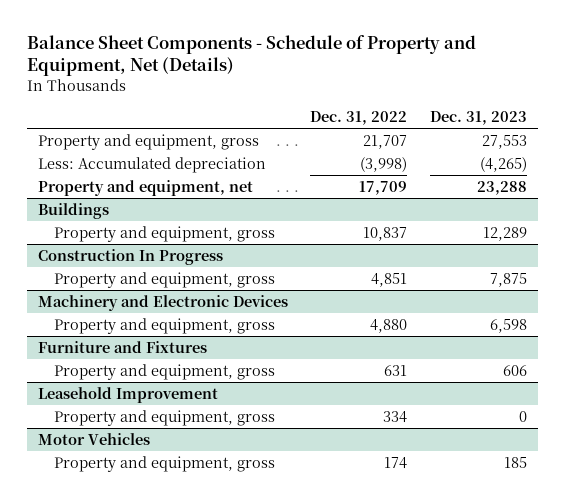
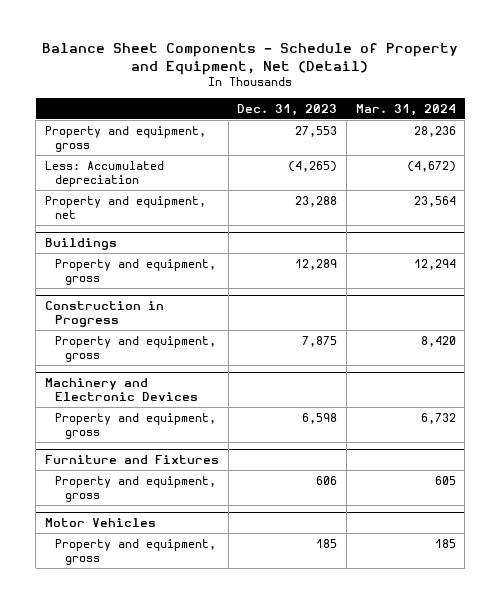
[26,35,476,77] Balance Sheet Components - Schedule of Property and Equipment, Net (Details) -> [42,43,459,76] Balance Sheet Components - Schedule of Property and Equipment, Net (Detail)
[310,110,408,125] Dec. 31, 2022 -> none
none -> [355,103,456,116] Mar. 31, 2024
[38,248,224,265] Construction In Progress -> [44,300,164,328] Construction in Progress
[38,386,219,403] Leasehold Improvement -> none
[54,409,276,426] Property and equipment, gross -> none

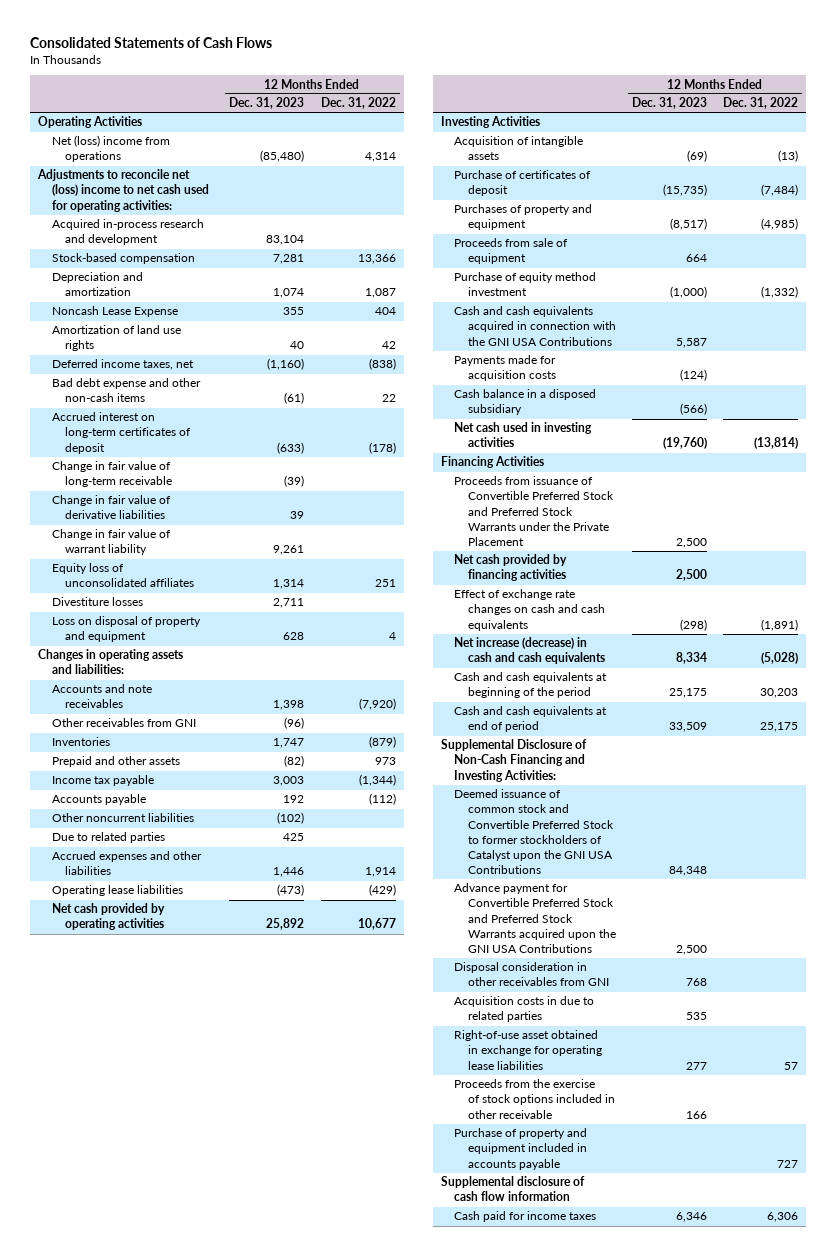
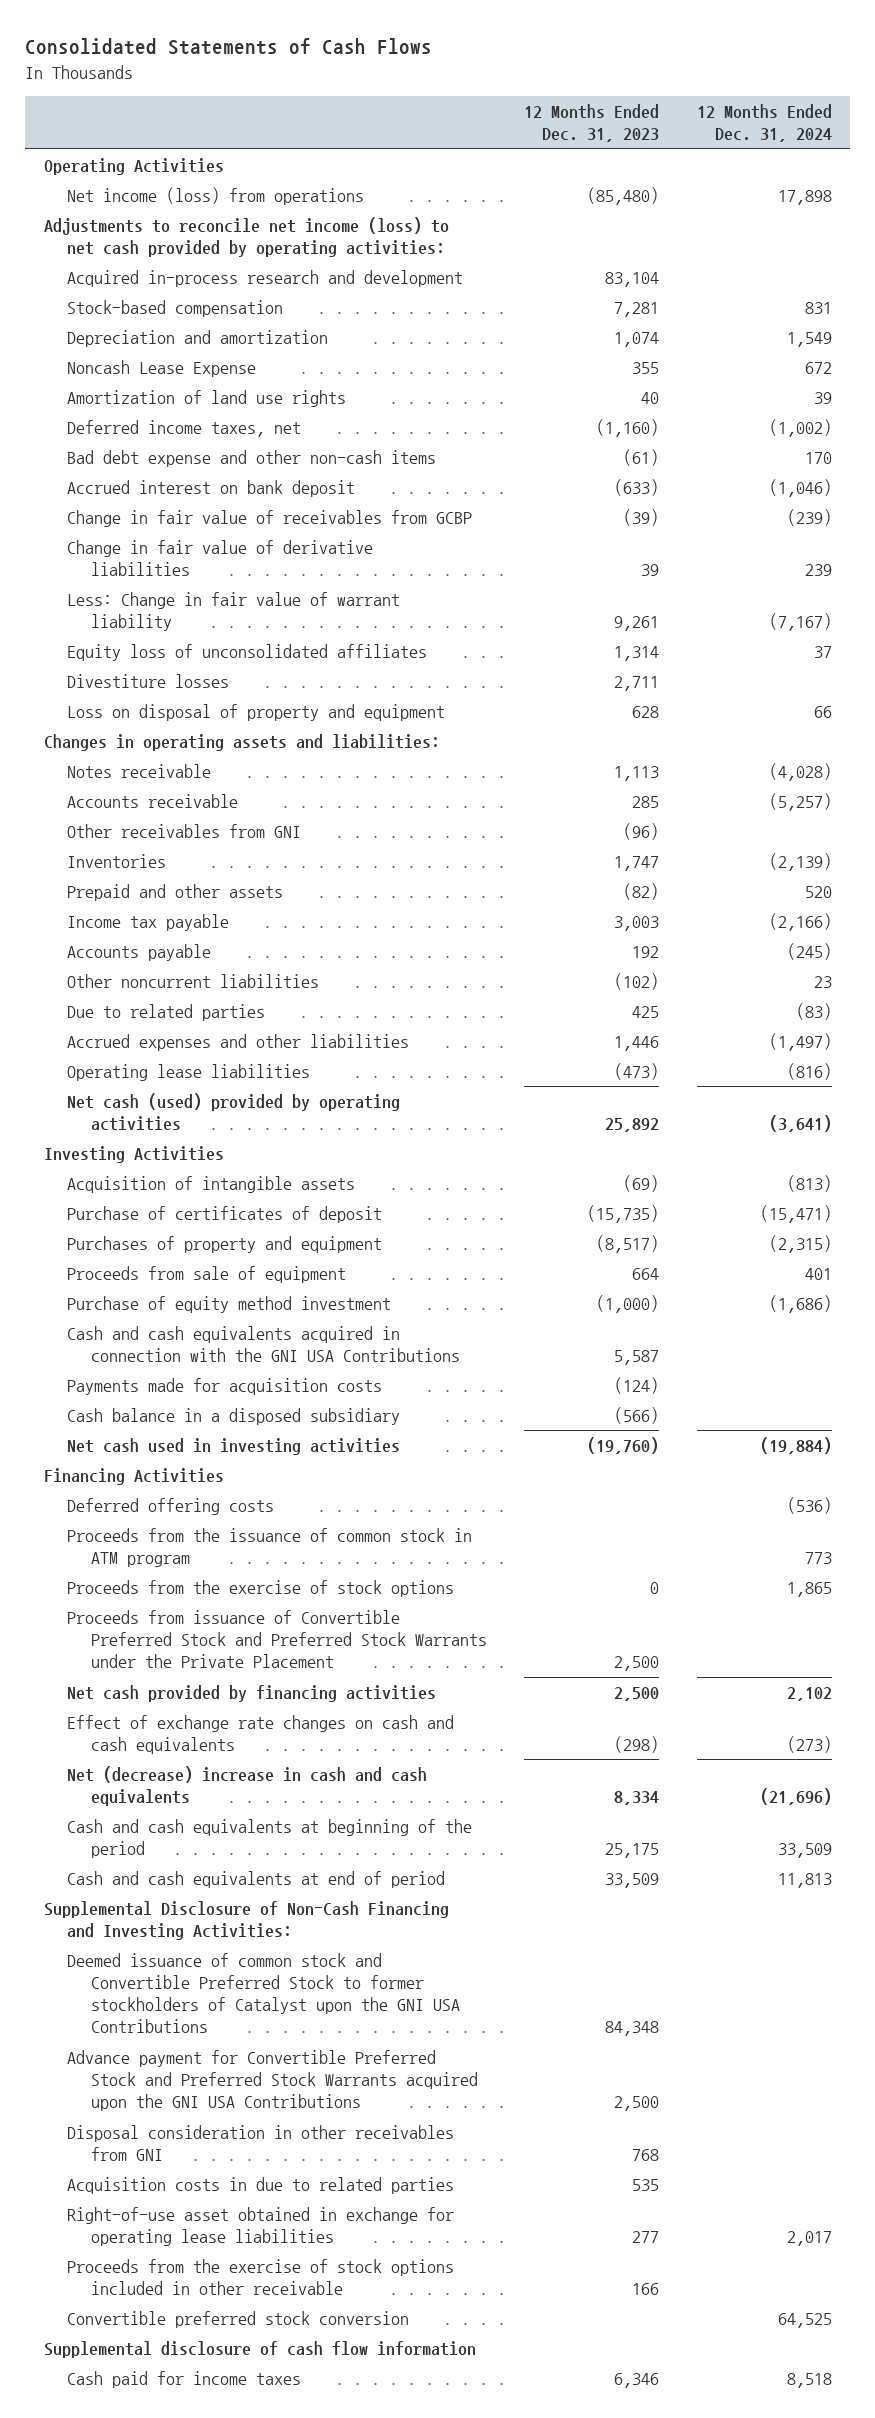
[320,97,396,110] Dec. 31, 2022 -> none
none -> [696,104,832,143] 12 Months Ended Dec. 31, 2024
[51,135,170,163] Net (loss) income from operations -> [67,186,365,205] Net income (loss) from operations
[37,169,209,212] Adjustments to reconcile net (loss) income to net cash used for operating activities: -> [43,216,449,258] Adjustments to reconcile net income (loss) to net cash provided by operating activities:
[51,412,192,454] Accrued interest on long-term certificates of deposit -> [67,479,356,497] Accrued interest on bank deposit
[51,461,173,488] Change in fair value of long-term receivable -> [67,509,473,527] Change in fair value of receivables from GCBP
[51,529,171,556] Change in fair value of warrant liability -> [67,591,401,632] Less: Change in fair value of warrant liability
[51,684,152,709] Accounts and note receivables -> none
none -> [67,763,212,778] Notes receivable
none -> [67,793,239,808] Accounts receivable
[51,903,165,931] Net cash provided by operating activities -> [67,1092,401,1132] Net cash (used) provided by operating activities
none -> [67,1497,275,1515] Deferred offering costs
none -> [67,1527,473,1568] Proceeds from the issuance of common stock in ATM program
none -> [67,1579,455,1597] Proceeds from the exercise of stock options
[454,637,605,665] Net increase (decrease) in cash and cash equivalents -> [67,1765,428,1807] Net (decrease) increase in cash and cash equivalents
[454,1128,588,1170] Purchase of property and equipment included in accounts payable -> none
none -> [67,2310,410,2328] Convertible preferred stock conversion

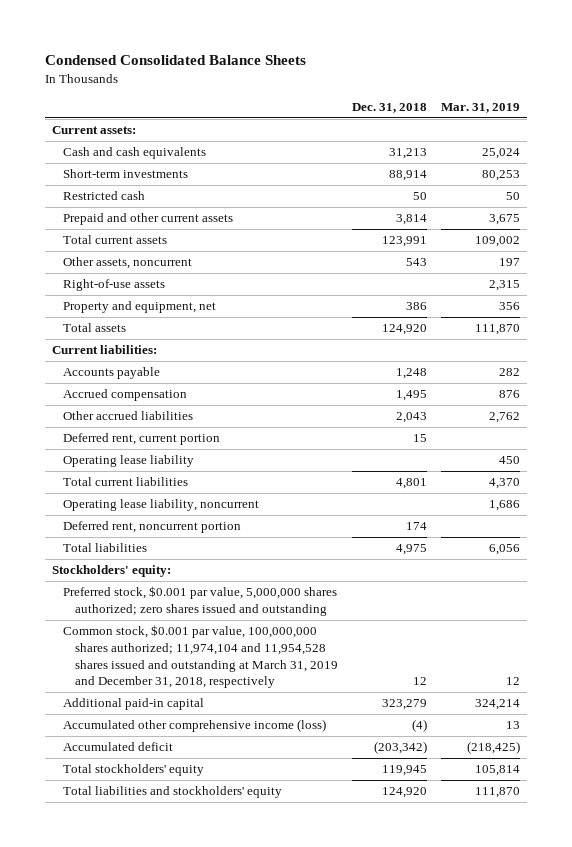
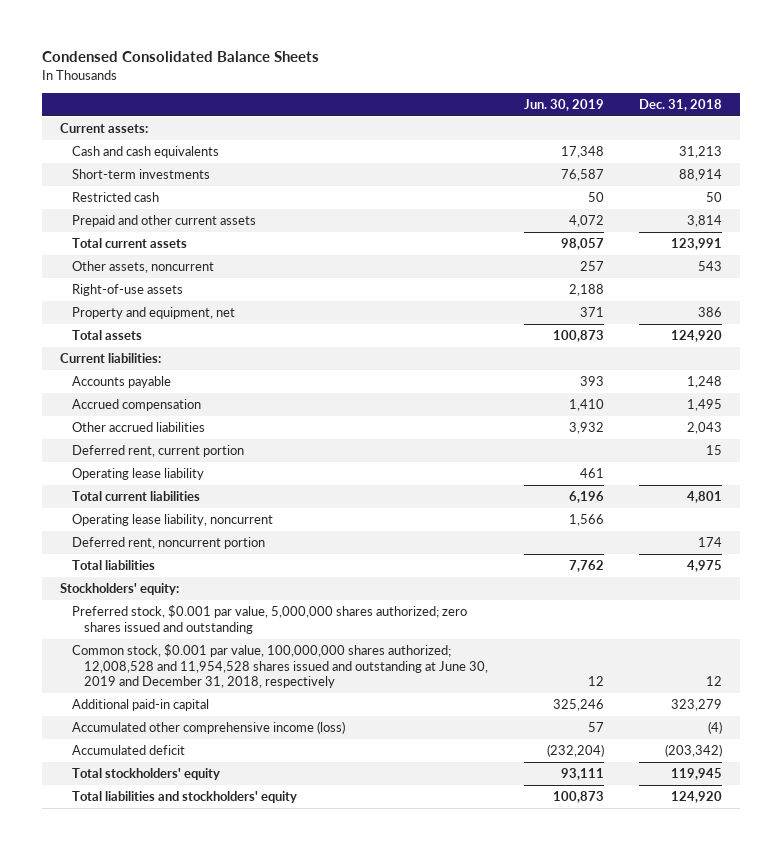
[441,102,521,113] Mar. 31, 2019 -> none
none -> [523,98,604,111] Jun. 30, 2019
[63,625,338,689] Common stock, $0.001 par value, 100,000,000 shares authorized; 11,974,104 and 11,954,528 shares issued and outstanding at March 31, 2019 and December 31, 2018, respectively -> [71,644,489,688] Common stock, $0.001 par value, 100,000,000 shares authorized; 12,008,528 and 11,954,528 shares issued and outstanding at June 30, 2019 and December 31, 2018, respectively

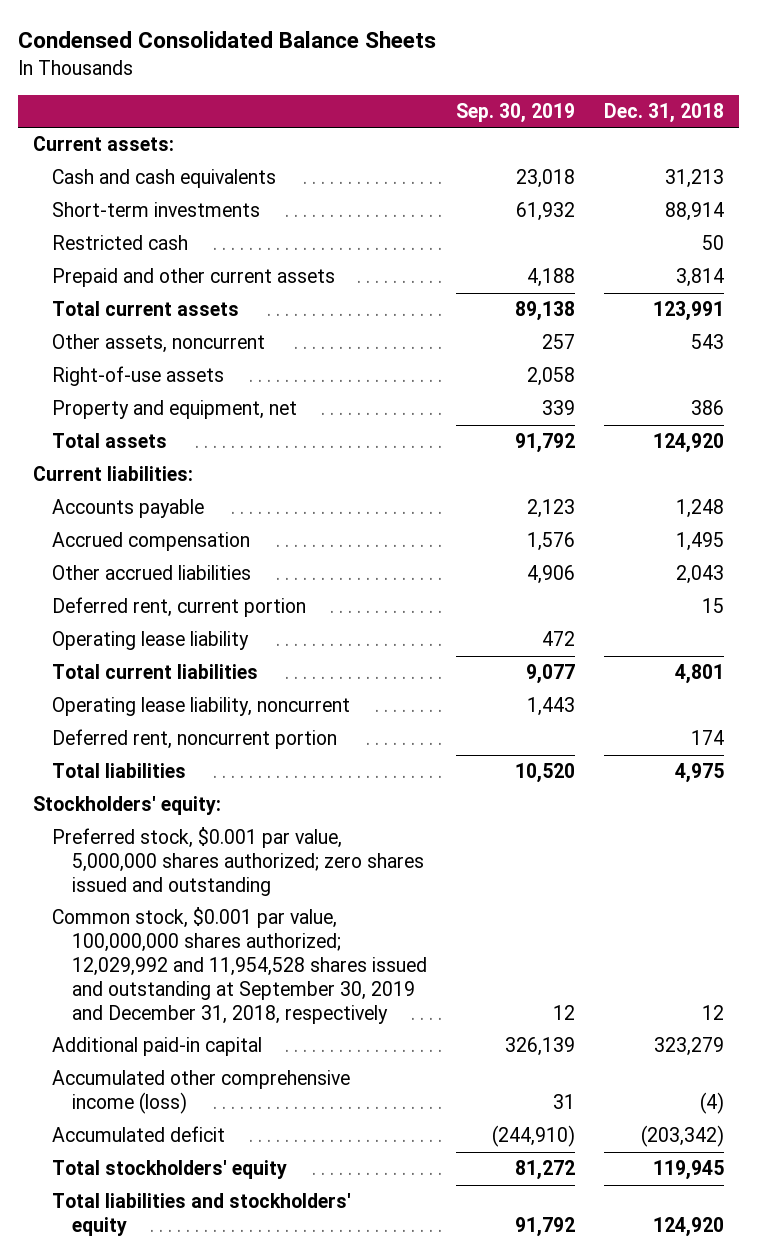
[523,98,604,111] Jun. 30, 2019 -> none
none -> [456,102,576,123] Sep. 30, 2019
[71,644,489,688] Common stock, $0.001 par value, 100,000,000 shares authorized; 12,008,528 and 11,954,528 shares issued and outstanding at June 30, 2019 and December 31, 2018, respectively -> [52,907,428,1024] Common stock, $0.001 par value, 100,000,000 shares authorized; 12,029,992 and 11,954,528 shares issued and outstanding at September 30, 2019 and December 31, 2018, respectively

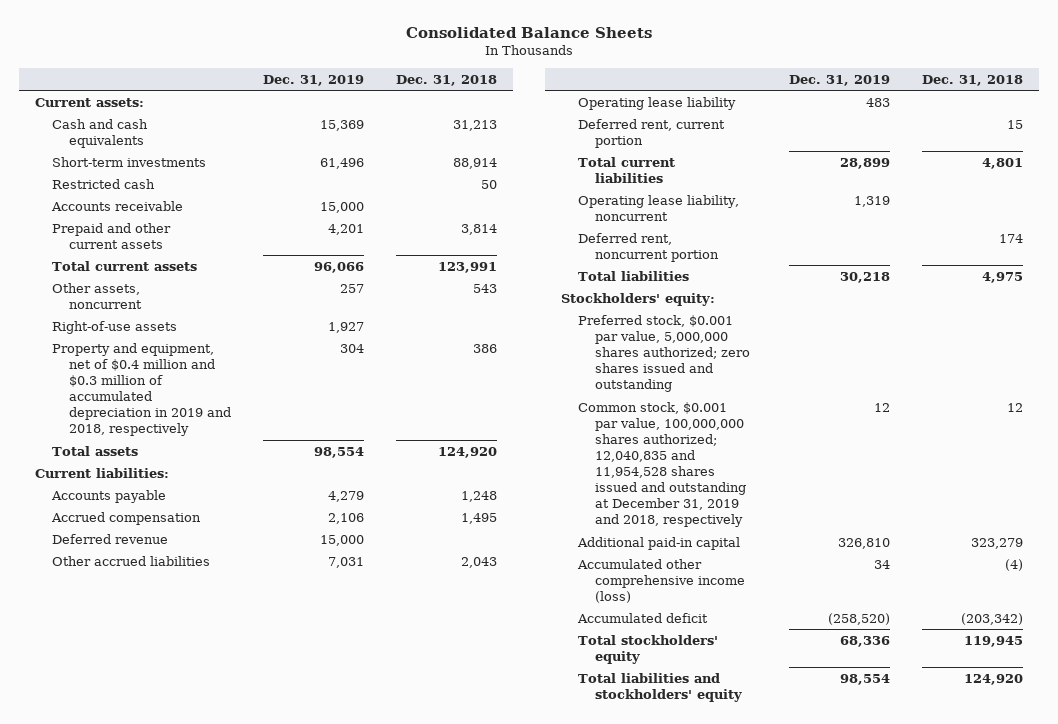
[18,31,437,49] Condensed Consolidated Balance Sheets -> [405,27,652,39] Consolidated Balance Sheets
[456,102,576,123] Sep. 30, 2019 -> none
none -> [262,74,364,86] Dec. 31, 2019
none -> [50,200,183,211] Accounts receivable
[52,400,298,420] Property and equipment, net -> [51,342,231,437] Property and equipment, net of $0.4 million and $0.3 million of accumulated depreciation in 2019 and 2018, respectively
none -> [51,533,168,544] Deferred revenue
[52,597,307,618] Deferred rent, current portion -> [577,118,725,148] Deferred rent, current portion
[52,907,428,1024] Common stock, $0.001 par value, 100,000,000 shares authorized; 12,029,992 and 11,954,528 shares issued and outstanding at September 30, 2019 and December 31, 2018, respectively -> [577,401,746,528] Common stock, $0.001 par value, 100,000,000 shares authorized; 12,040,835 and 11,954,528 shares issued and outstanding at December 31, 2019 and 2018, respectively

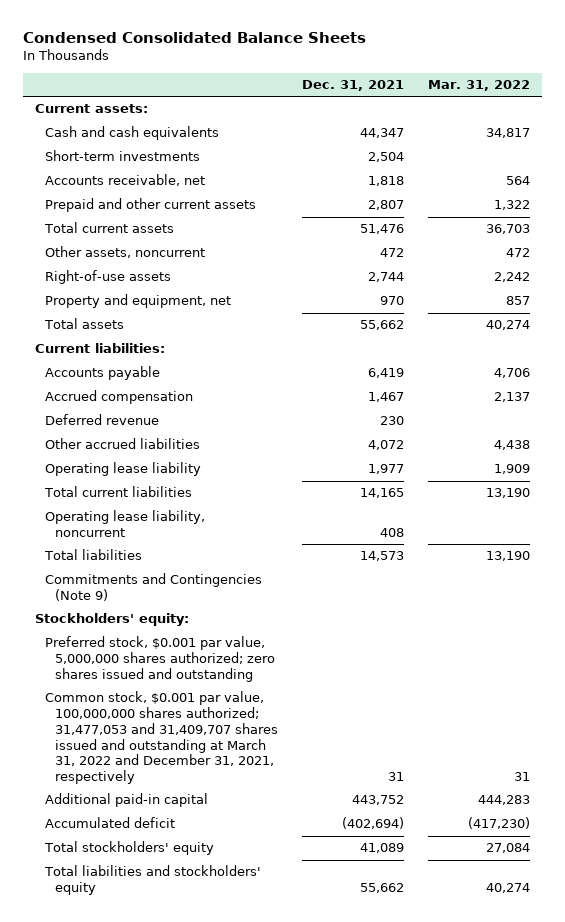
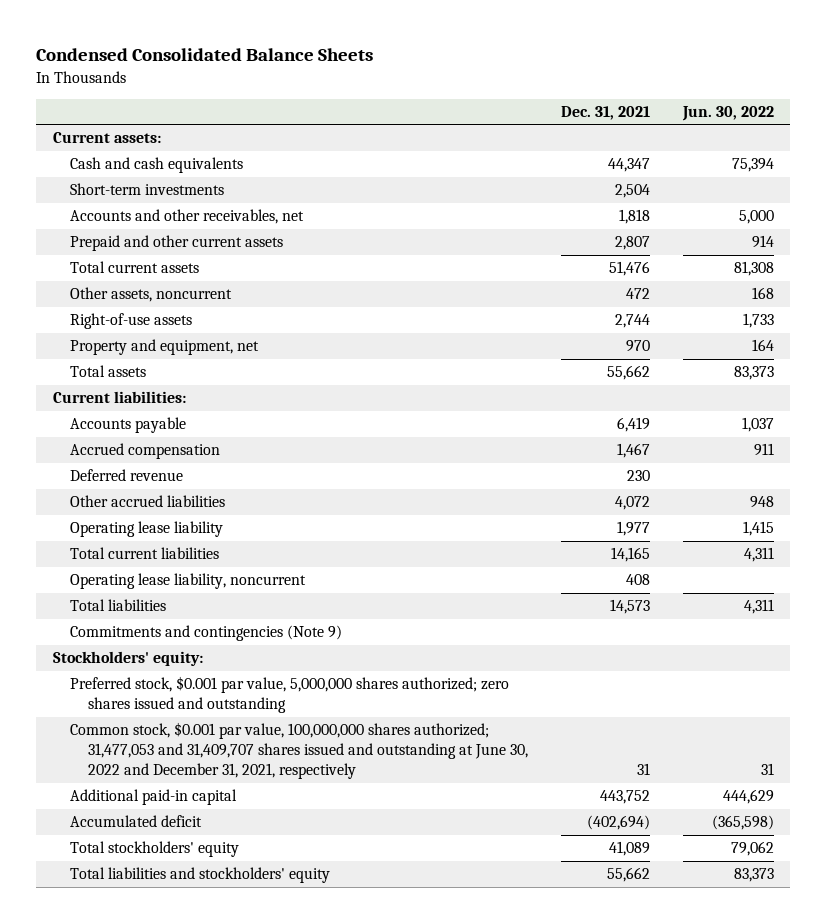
[427,80,530,92] Mar. 31, 2022 -> none
none -> [681,106,774,122] Jun. 30, 2022
[45,174,206,187] Accounts receivable, net -> [70,209,305,225] Accounts and other receivables, net
[45,573,263,602] Commitments and Contingencies (Note 9) -> [70,625,343,642] Commitments and contingencies (Note 9)
[45,691,278,785] Common stock, $0.001 par value, 100,000,000 shares authorized; 31,477,053 and 31,409,707 shares issued and outstanding at March 31, 2022 and December 31, 2021, respectively -> [70,722,528,780] Common stock, $0.001 par value, 100,000,000 shares authorized; 31,477,053 and 31,409,707 shares issued and outstanding at June 30, 2022 and December 31, 2021, respectively

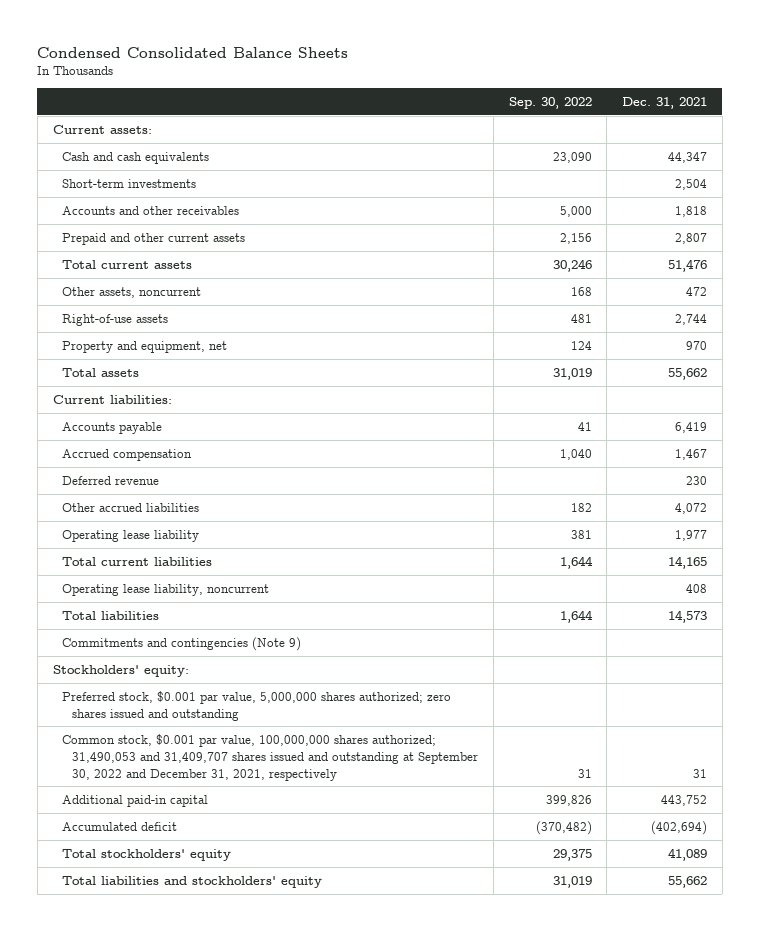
[681,106,774,122] Jun. 30, 2022 -> none
none -> [508,97,592,110] Sep. 30, 2022
[70,209,305,225] Accounts and other receivables, net -> [62,205,240,215] Accounts and other receivables
[70,722,528,780] Common stock, $0.001 par value, 100,000,000 shares authorized; 31,477,053 and 31,409,707 shares issued and outstanding at June 30, 2022 and December 31, 2021, respectively -> [62,733,479,781] Common stock, $0.001 par value, 100,000,000 shares authorized; 31,490,053 and 31,409,707 shares issued and outstanding at September 30, 2022 and December 31, 2021, respectively

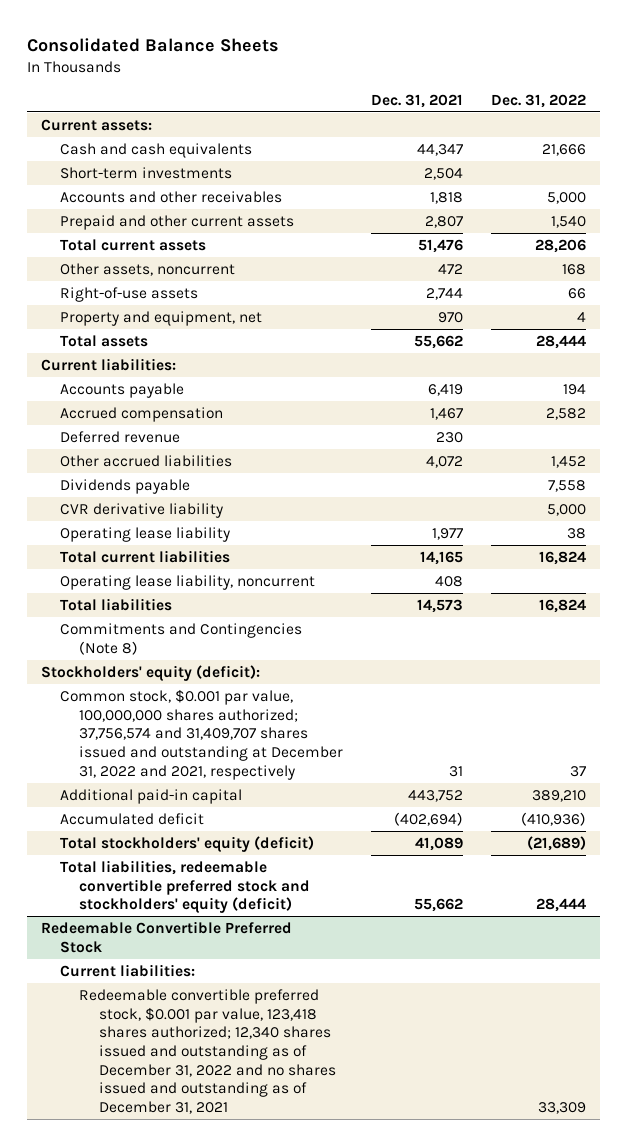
[37,46,349,58] Condensed Consolidated Balance Sheets -> [26,38,279,53] Consolidated Balance Sheets
[508,97,592,110] Sep. 30, 2022 -> none
none -> [490,93,586,108] Dec. 31, 2022
none -> [59,478,190,494] Dividends payable
none -> [59,502,223,518] CVR derivative liability
[62,690,452,721] Preferred stock, $0.001 par value, 5,000,000 shares authorized; zero shares issued and outstanding -> none
[62,636,302,651] Commitments and contingencies (Note 9) -> [59,622,302,655] Commitments and Contingencies (Note 8)
[52,664,189,677] Stockholders' equity: -> [40,664,260,681] Stockholders' equity (deficit):
[62,733,479,781] Common stock, $0.001 par value, 100,000,000 shares authorized; 31,490,053 and 31,409,707 shares issued and outstanding at September 30, 2022 and December 31, 2021, respectively -> [59,688,344,780] Common stock, $0.001 par value, 100,000,000 shares authorized; 37,756,574 and 31,409,707 shares issued and outstanding at December 31, 2022 and 2021, respectively
[62,848,232,861] Total stockholders' equity -> [59,835,314,852] Total stockholders' equity (deficit)
[62,875,323,888] Total liabilities and stockholders' equity -> [59,859,311,914] Total liabilities, redeemable convertible preferred stock and stockholders' equity (deficit)
none -> [40,920,292,953] Redeemable Convertible Preferred Stock
none -> [59,963,195,977] Current liabilities:
none -> [79,988,336,1114] Redeemable convertible preferred stock, $0.001 par value, 123,418 shares authorized; 12,340 shares issued and outstanding as of December 31, 2022 and no shares issued and outstanding as of December 31, 2021

